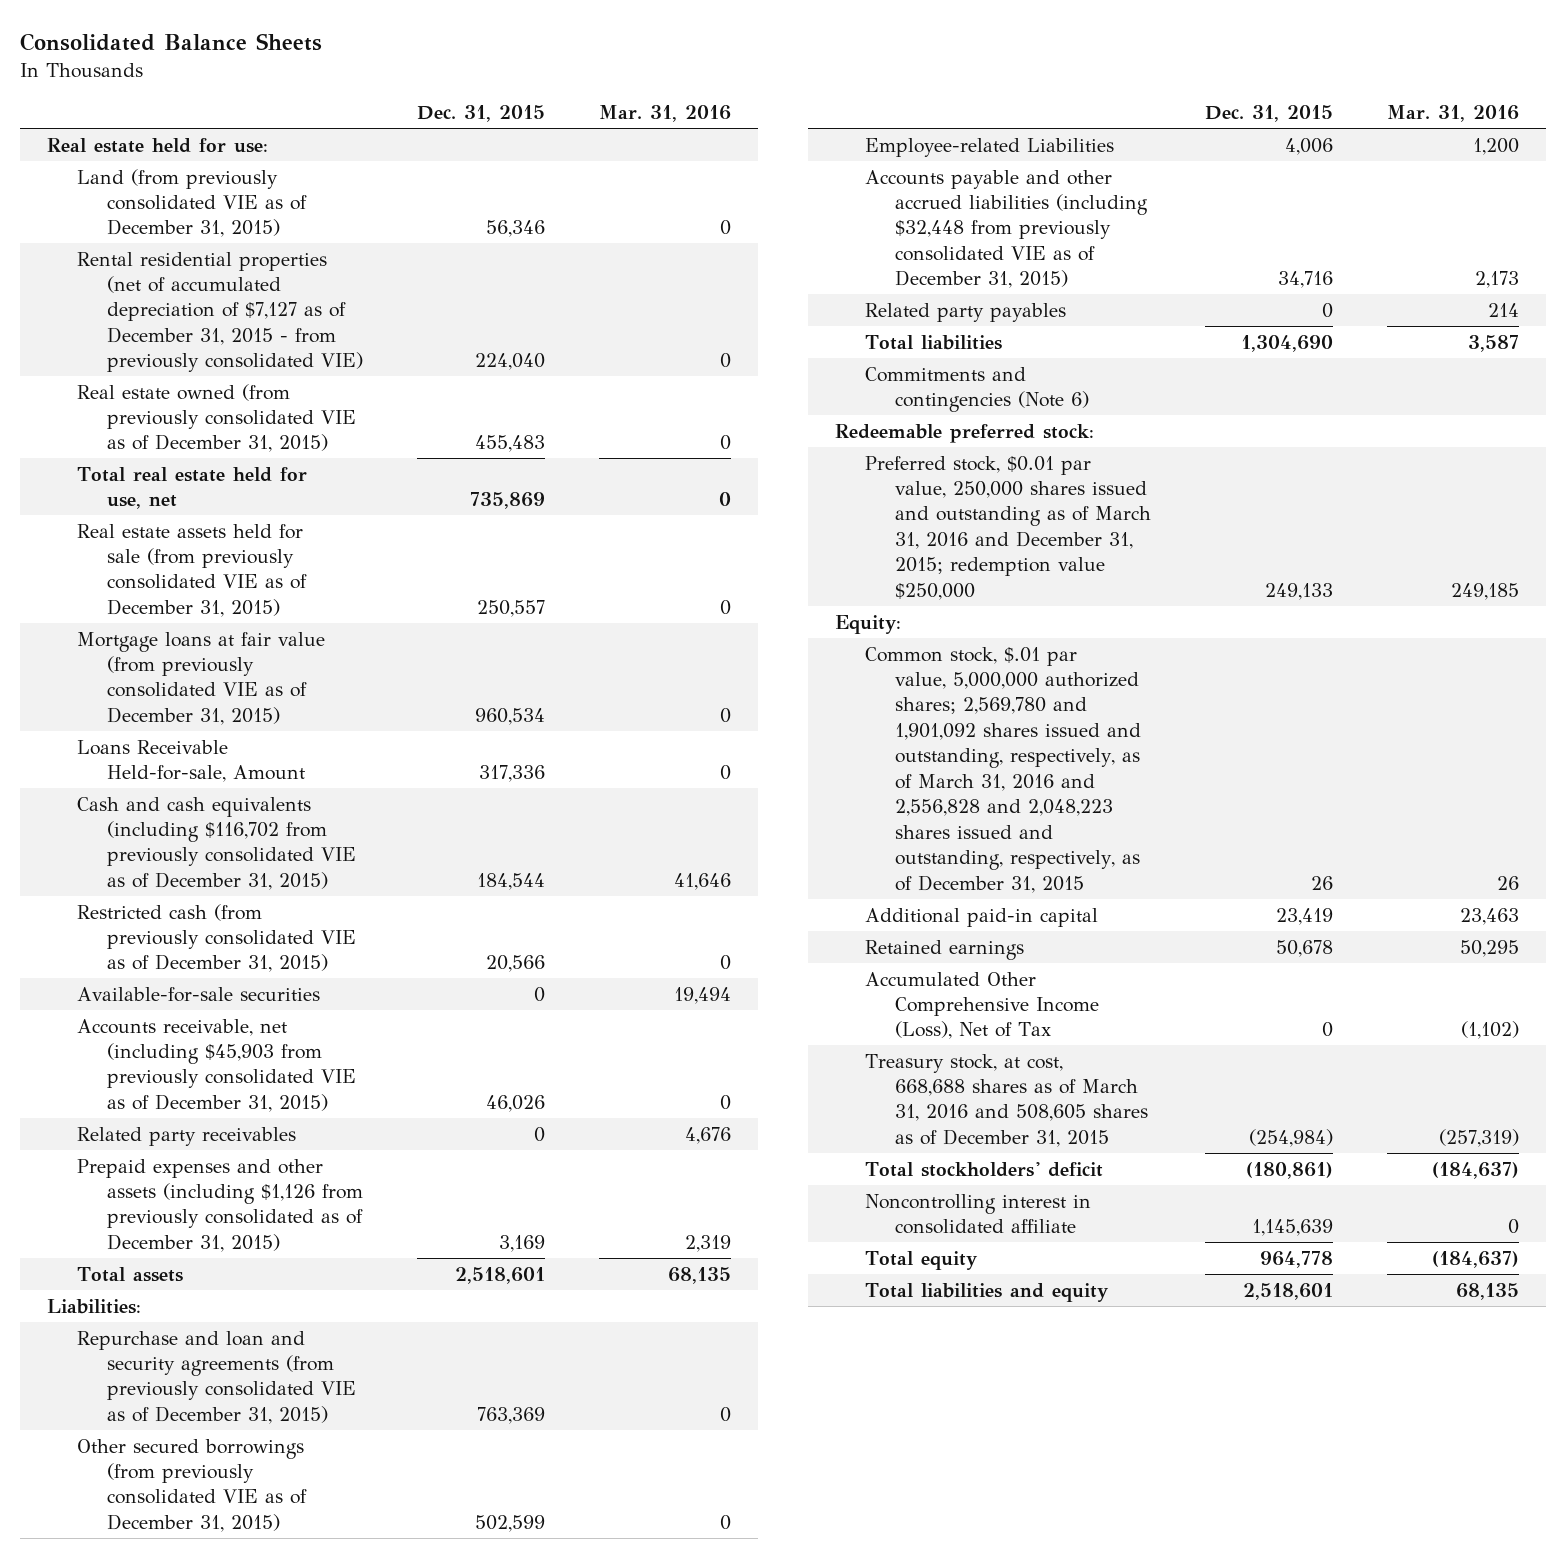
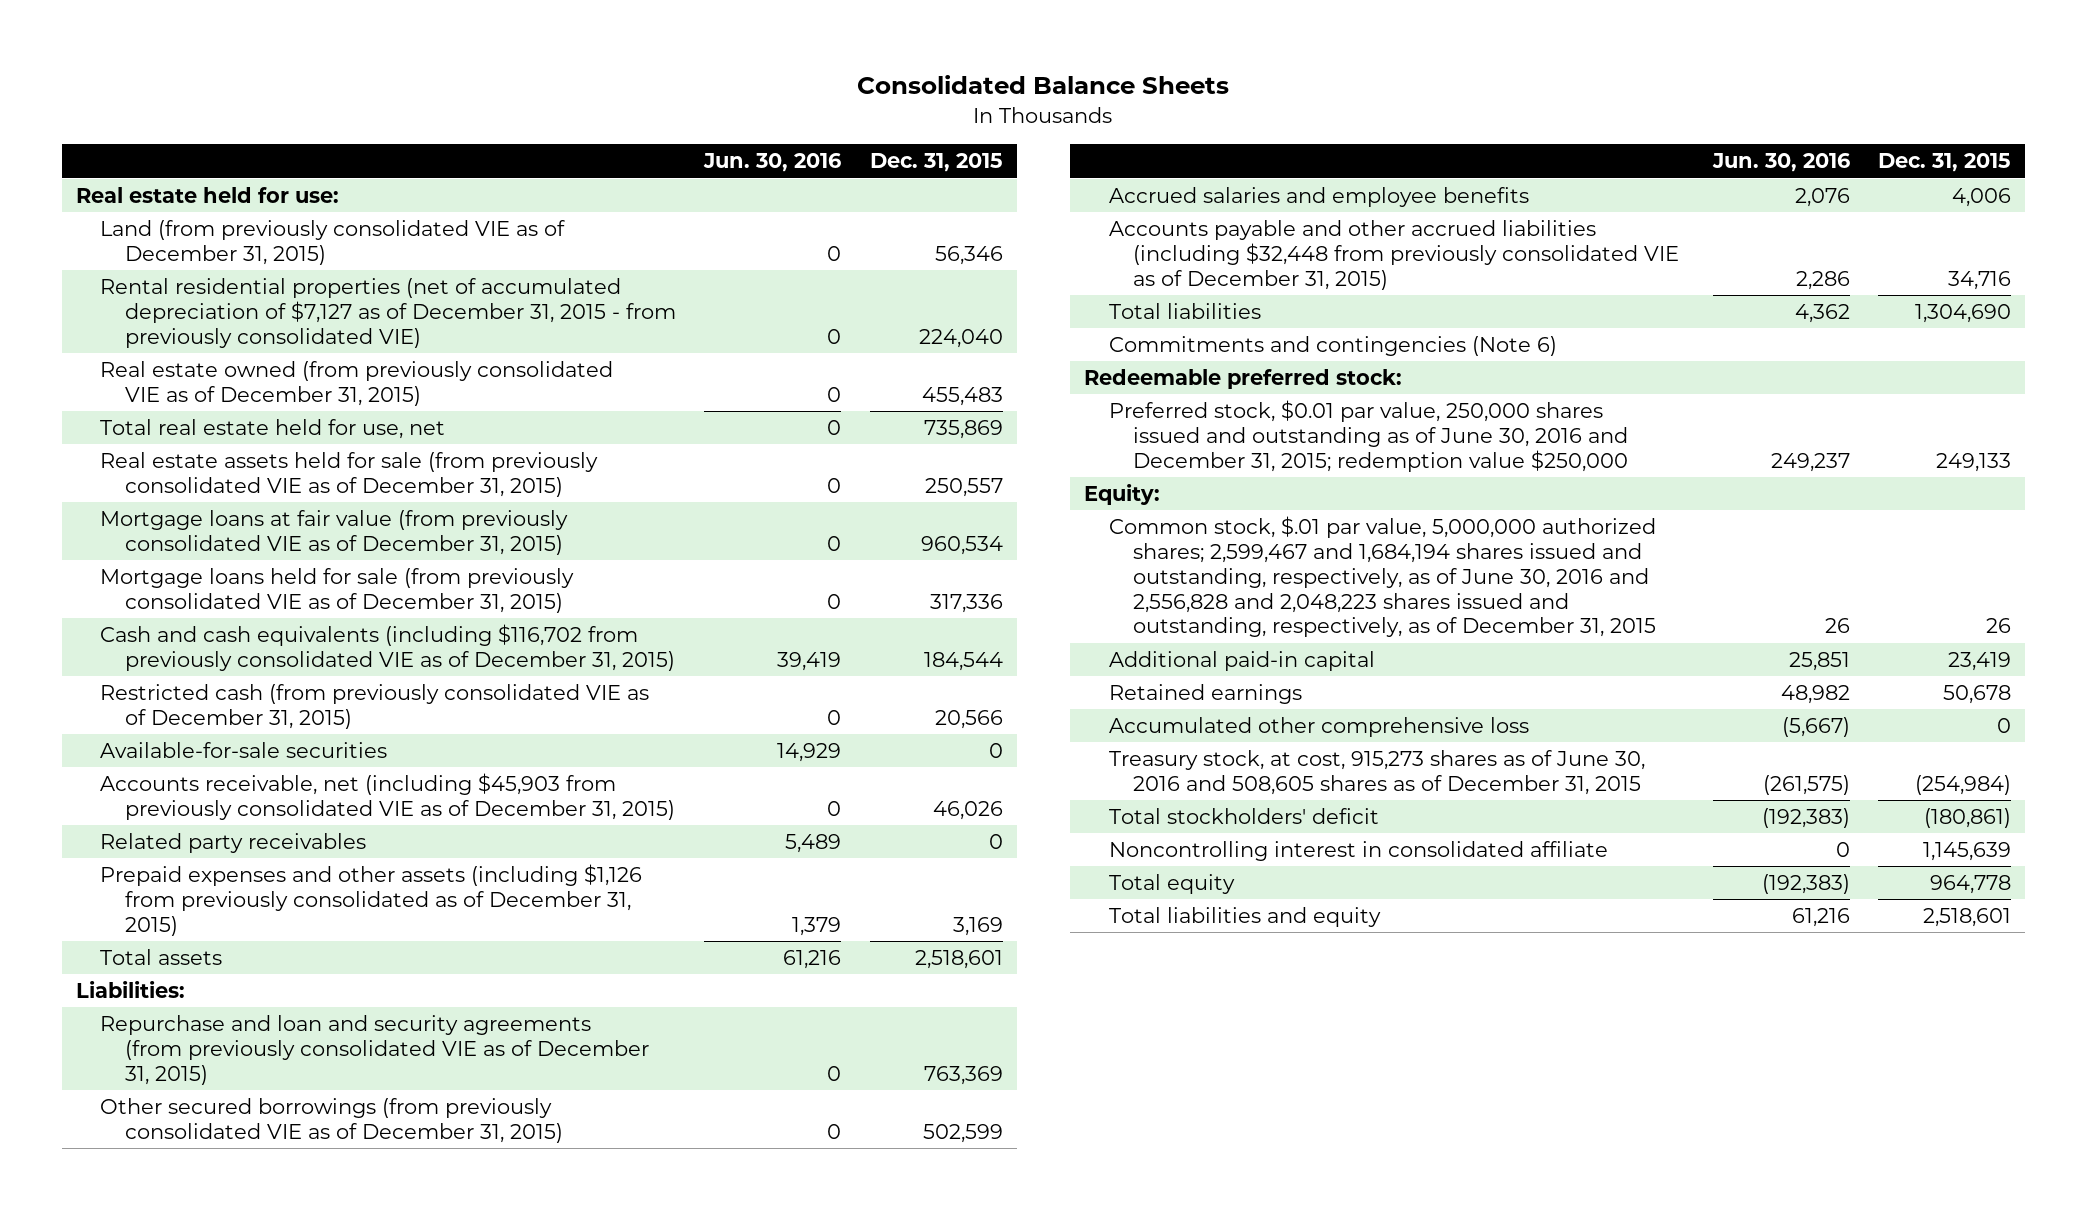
[599,105,732,123] Mar. 31, 2016 -> none
none -> [703,153,842,173] Jun. 30, 2016
[76,739,305,783] Loans Receivable Held-for-sale, Amount -> [100,568,575,613] Mortgage loans held for sale (from previously consolidated VIE as of December 31, 2015)
[864,137,1114,157] Employee-related Liabilities -> [1108,187,1529,208] Accrued salaries and employee benefits
[864,302,1066,322] Related party payables -> none
[864,455,1151,600] Preferred stock, $0.01 par value, 250,000 shares issued and outstanding as of March 31, 2016 and December 31, 2015; redemption value $250,000 -> [1108,400,1629,472] Preferred stock, $0.01 par value, 250,000 shares issued and outstanding as of June 30, 2016 and December 31, 2015; redemption value $250,000
[864,646,1141,893] Common stock, $.01 par value, 5,000,000 authorized shares; 2,569,780 and 1,901,092 shares issued and outstanding, respectively, as of March 31, 2016 and 2,556,828 and 2,048,223 shares issued and outstanding, respectively, as of December 31, 2015 -> [1108,516,1657,638] Common stock, $.01 par value, 5,000,000 authorized shares; 2,599,467 and 1,684,194 shares issued and outstanding, respectively, as of June 30, 2016 and 2,556,828 and 2,048,223 shares issued and outstanding, respectively, as of December 31, 2015
[864,971,1099,1040] Accumulated Other Comprehensive Income (Loss), Net of Tax -> [1108,717,1529,738] Accumulated other comprehensive loss
[864,1053,1148,1147] Treasury stock, at cost, 668,688 shares as of March 31, 2016 and 508,605 shares as of December 31, 2015 -> [1108,750,1645,795] Treasury stock, at cost, 915,273 shares as of June 30, 2016 and 508,605 shares as of December 31, 2015

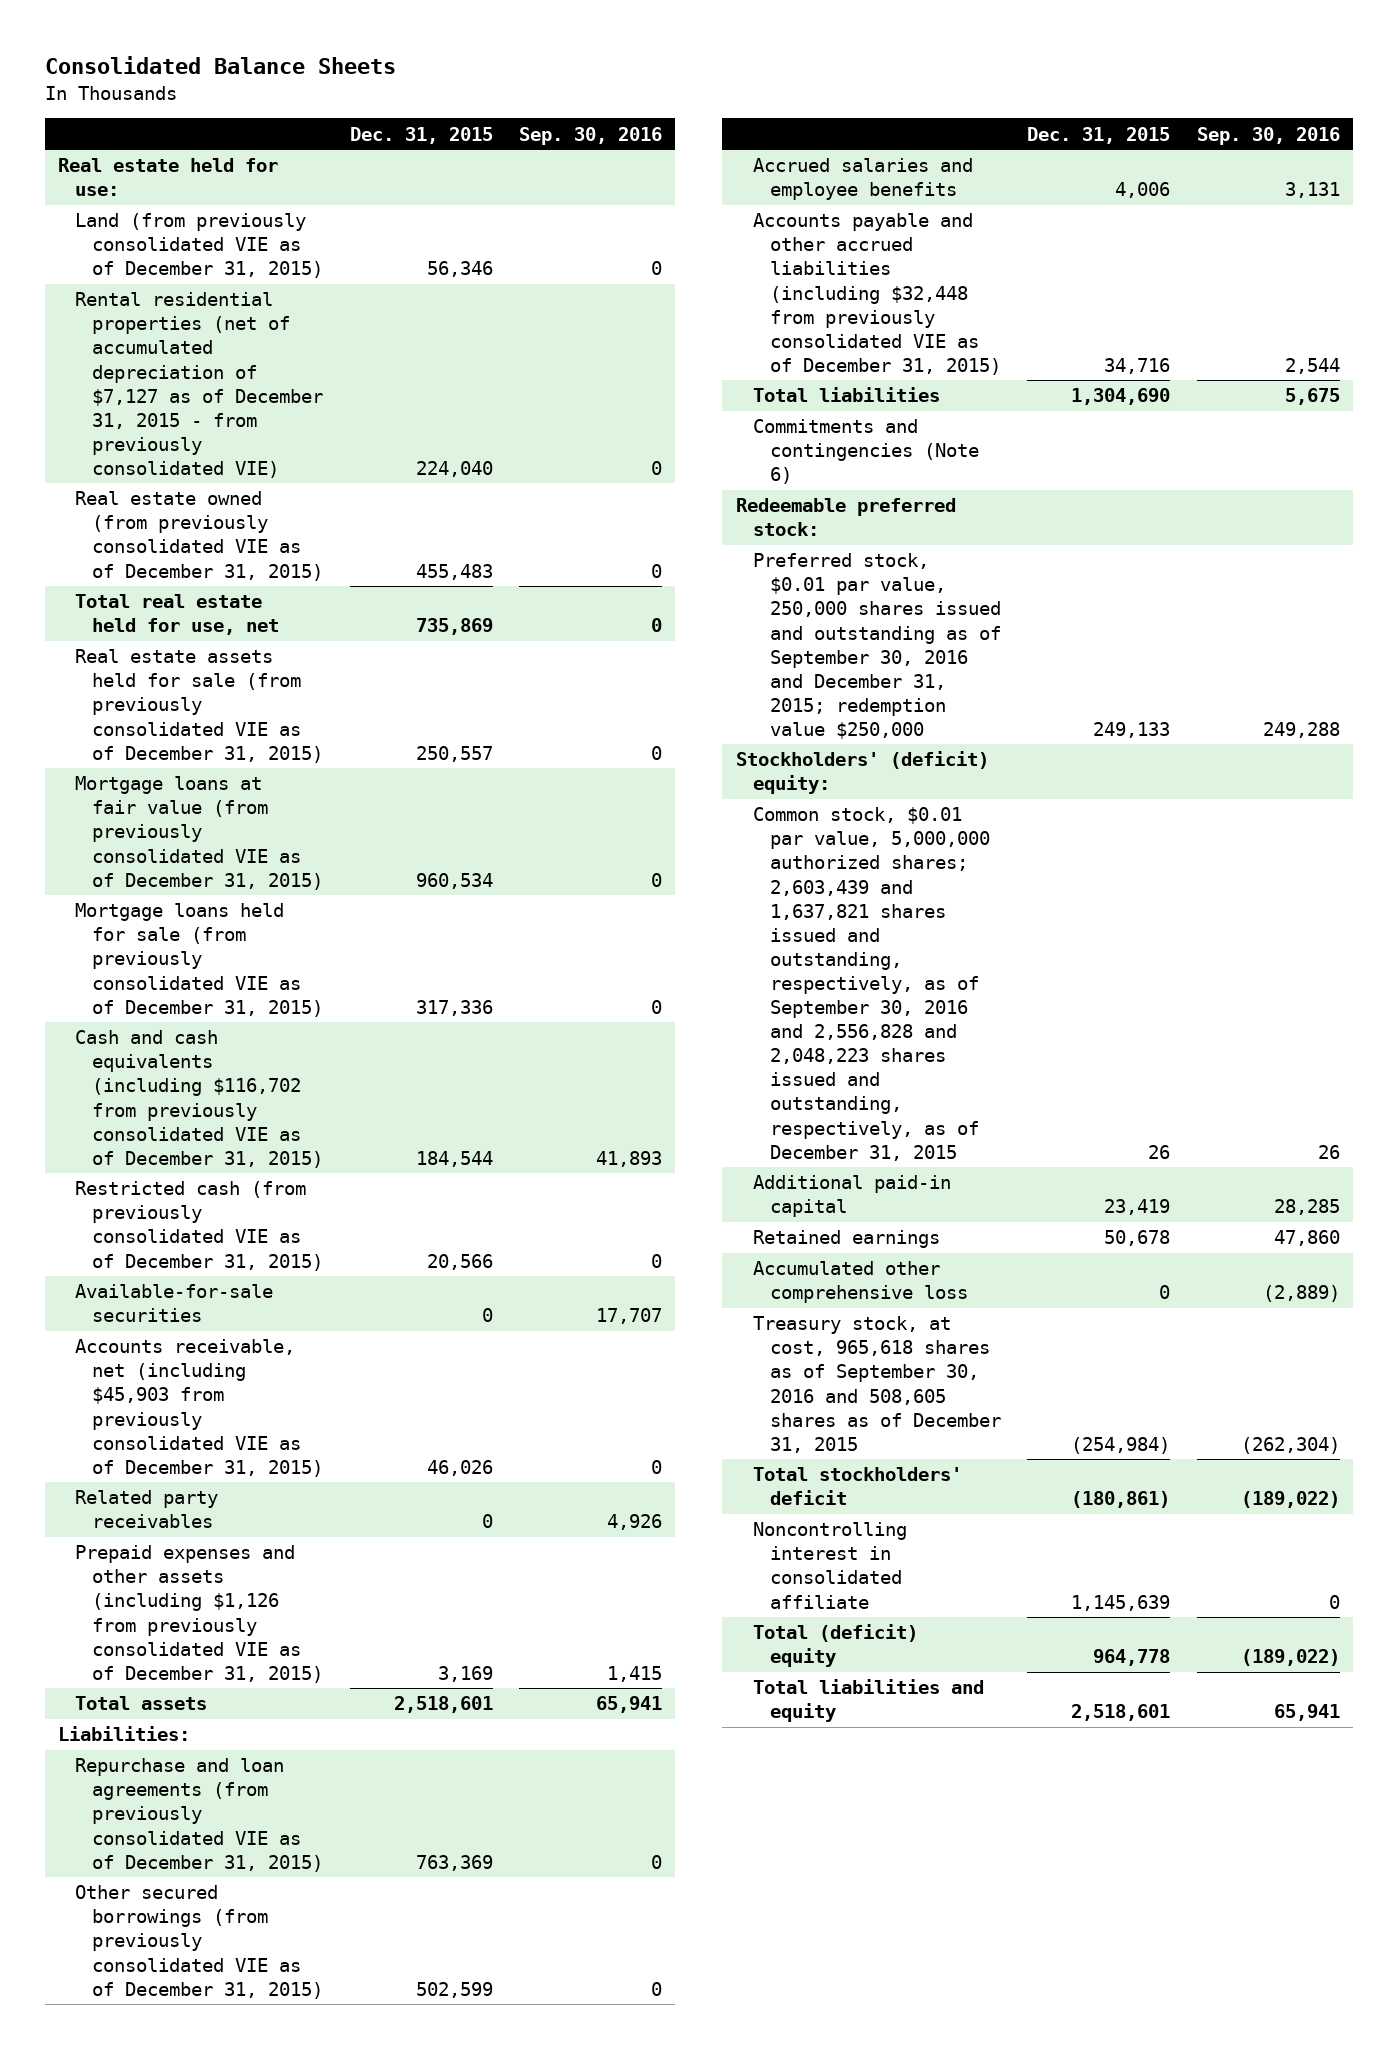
[703,153,842,173] Jun. 30, 2016 -> none
none -> [519,126,663,145] Sep. 30, 2016
[100,864,643,936] Prepaid expenses and other assets (including $1,126 from previously consolidated as of December 31, 2015) -> [75,1545,324,1683] Prepaid expenses and other assets (including $1,126 from previously consolidated VIE as of December 31, 2015)
[100,1015,650,1085] Repurchase and loan and security agreements (from previously consolidated VIE as of December 31, 2015) -> [75,1758,324,1872] Repurchase and loan agreements (from previously consolidated VIE as of December 31, 2015)
[1108,400,1629,472] Preferred stock, $0.01 par value, 250,000 shares issued and outstanding as of June 30, 2016 and December 31, 2015; redemption value $250,000 -> [752,553,1001,739] Preferred stock, $0.01 par value, 250,000 shares issued and outstanding as of September 30, 2016 and December 31, 2015; redemption value $250,000
[1083,484,1160,506] Equity: -> [735,751,989,795] Stockholders' (deficit) equity:
[1108,516,1657,638] Common stock, $.01 par value, 5,000,000 authorized shares; 2,599,467 and 1,684,194 shares issued and outstanding, respectively, as of June 30, 2016 and 2,556,828 and 2,048,223 shares issued and outstanding, respectively, as of December 31, 2015 -> [752,807,990,1161] Common stock, $0.01 par value, 5,000,000 authorized shares; 2,603,439 and 1,637,821 shares issued and outstanding, respectively, as of September 30, 2016 and 2,556,828 and 2,048,223 shares issued and outstanding, respectively, as of December 31, 2015
[1108,750,1645,795] Treasury stock, at cost, 915,273 shares as of June 30, 2016 and 508,605 shares as of December 31, 2015 -> [752,1316,1001,1453] Treasury stock, at cost, 965,618 shares as of September 30, 2016 and 508,605 shares as of December 31, 2015
[1108,874,1235,895] Total equity -> [752,1624,918,1668] Total (deficit) equity

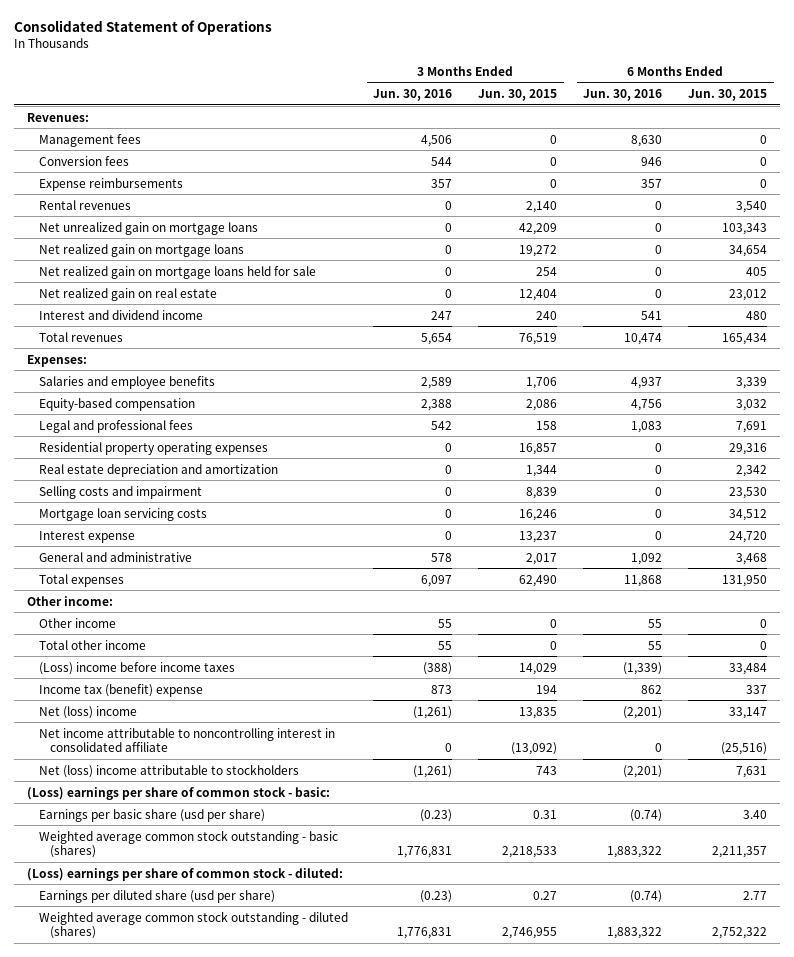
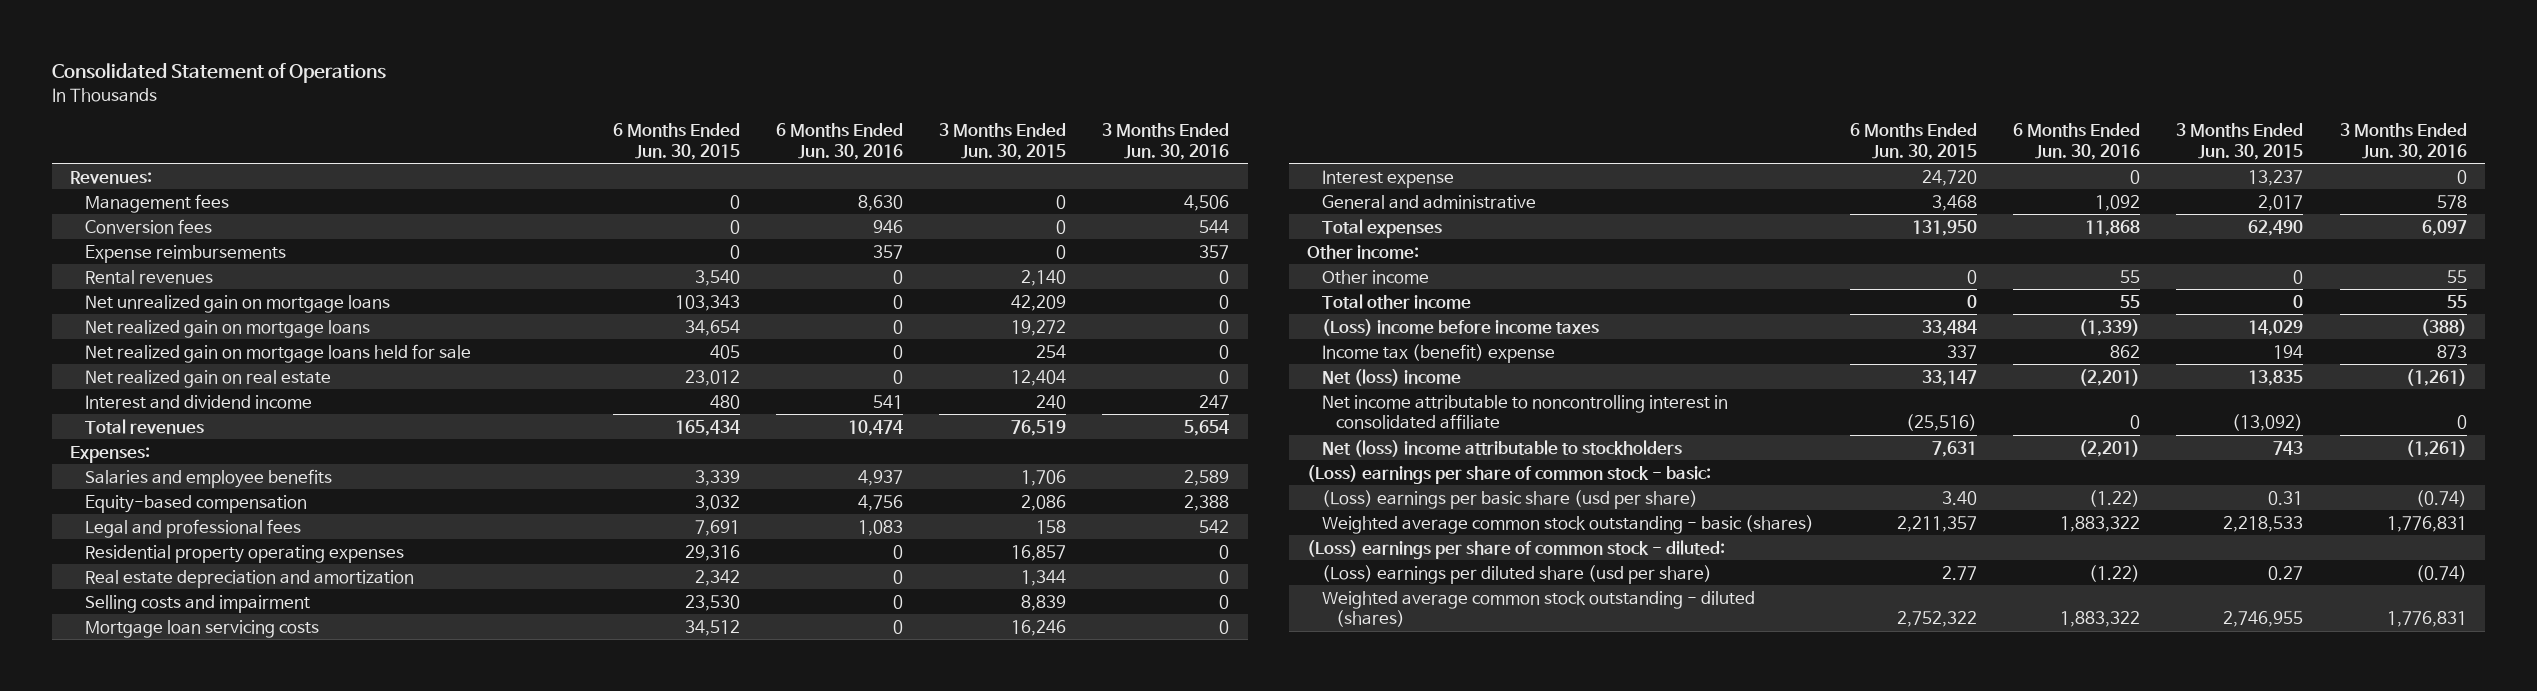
[38,808,265,822] Earnings per basic share (usd per share) -> [1321,489,1698,509] (Loss) earnings per basic share (usd per share)
[420,808,453,822] (0.23) -> [2415,489,2467,507] (0.74)
[630,808,663,822] (0.74) -> [2089,489,2141,507] (1.22)
[38,889,275,903] Earnings per diluted share (usd per share) -> [1321,564,1712,584] (Loss) earnings per diluted share (usd per share)
[420,889,453,903] (0.23) -> [2415,564,2467,582] (0.74)
[630,889,663,903] (0.74) -> [2089,564,2141,582] (1.22)

